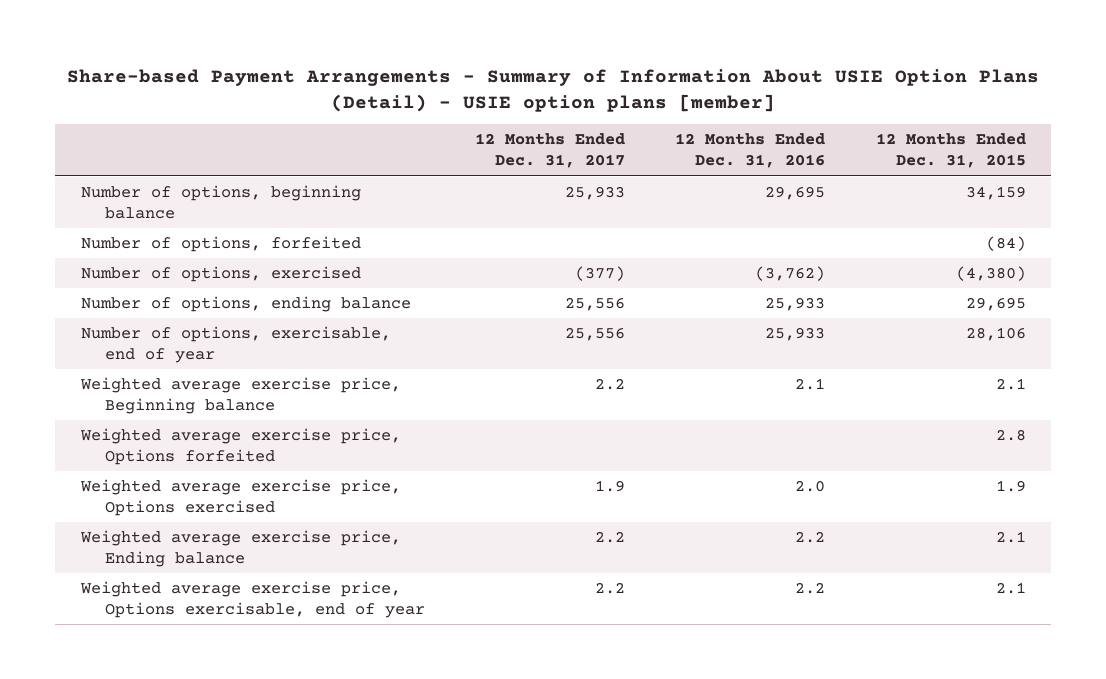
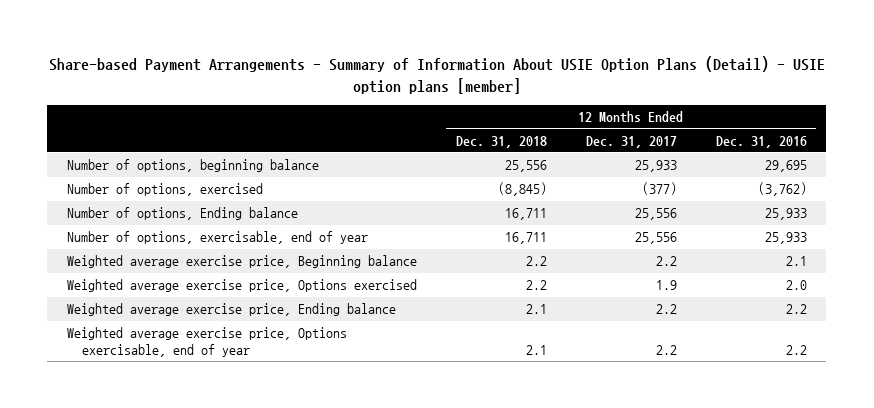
[875,133,1026,169] 12 Months Ended Dec. 31, 2015 -> none
none -> [455,135,547,148] Dec. 31, 2018
[80,236,361,253] Number of options, forfeited -> none
[80,296,411,313] Number of options, ending balance -> [66,207,298,221] Number of options, Ending balance
[79,428,401,466] Weighted average exercise price, Options forfeited -> none

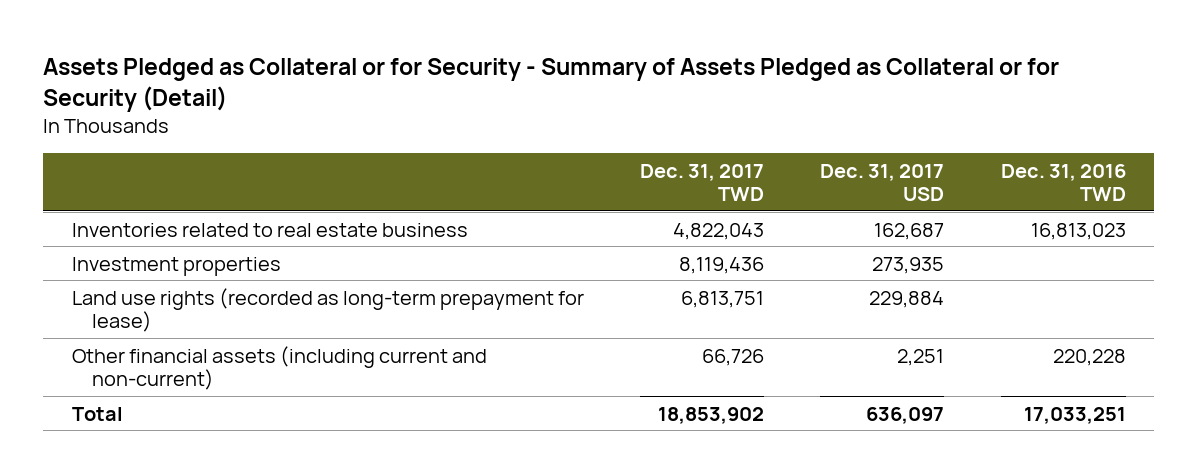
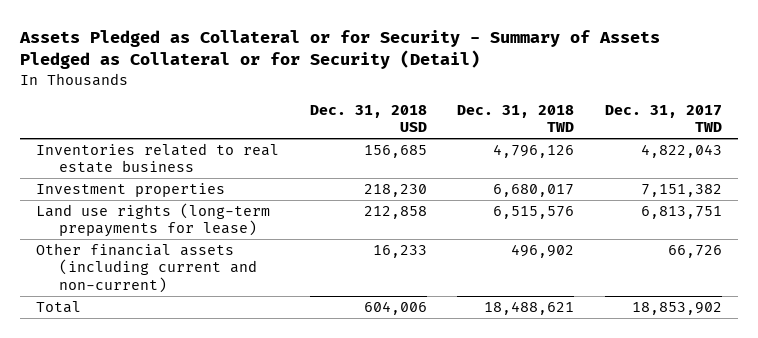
[820,163,945,201] Dec. 31, 2017 USD -> none
[1000,163,1126,201] Dec. 31, 2016 TWD -> none
none -> [309,104,427,133] Dec. 31, 2018 USD
none -> [457,104,575,133] Dec. 31, 2018 TWD
[678,256,764,274] 8,119,436 -> [641,183,723,197] 7,151,382
[71,287,584,332] Land use rights (recorded as long-term prepayment for lease) -> [35,202,270,238] Land use rights (long-term prepayments for lease)

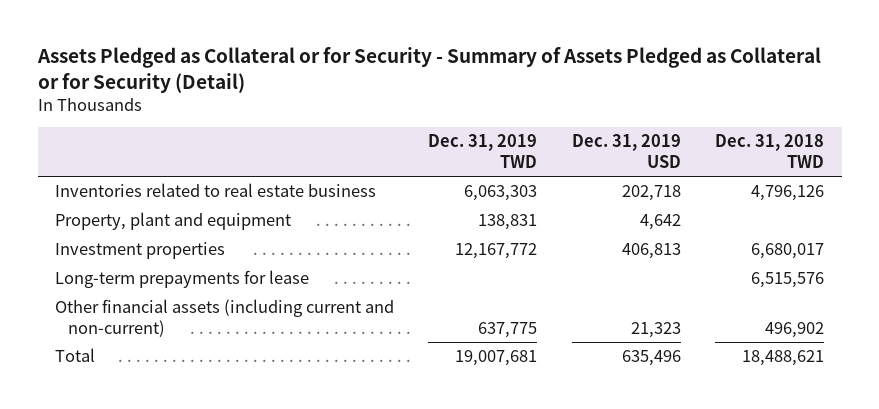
[309,104,427,133] Dec. 31, 2018 USD -> none
[605,104,723,133] Dec. 31, 2017 TWD -> none
none -> [428,134,538,168] Dec. 31, 2019 TWD
none -> [571,134,681,168] Dec. 31, 2019 USD
none -> [55,212,292,231] Property, plant and equipment
[35,202,270,238] Land use rights (long-term prepayments for lease) -> [55,270,310,289] Long-term prepayments for lease

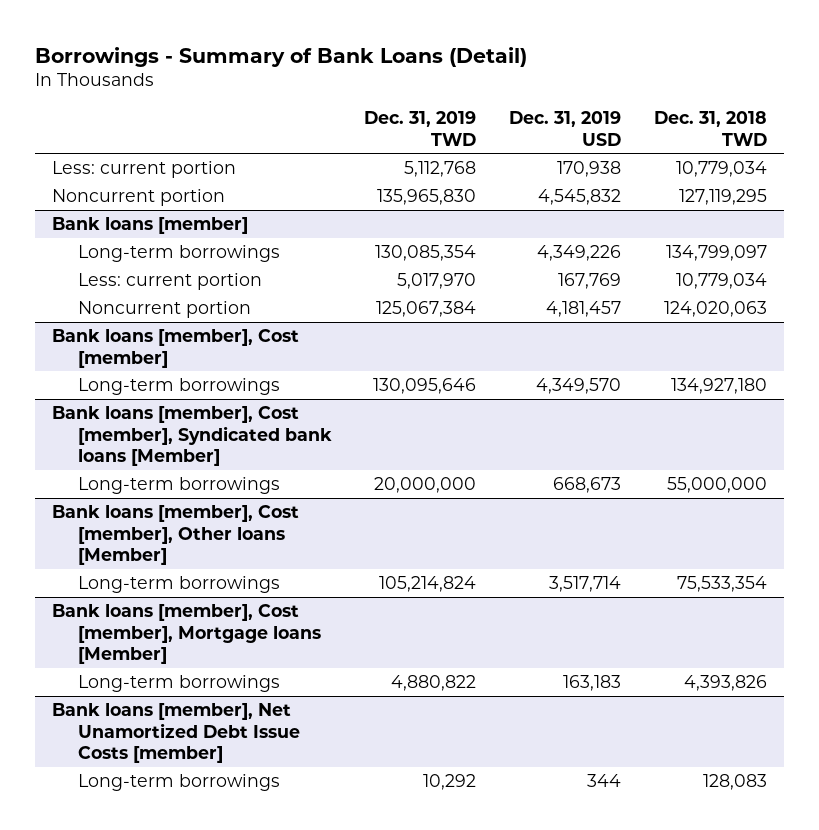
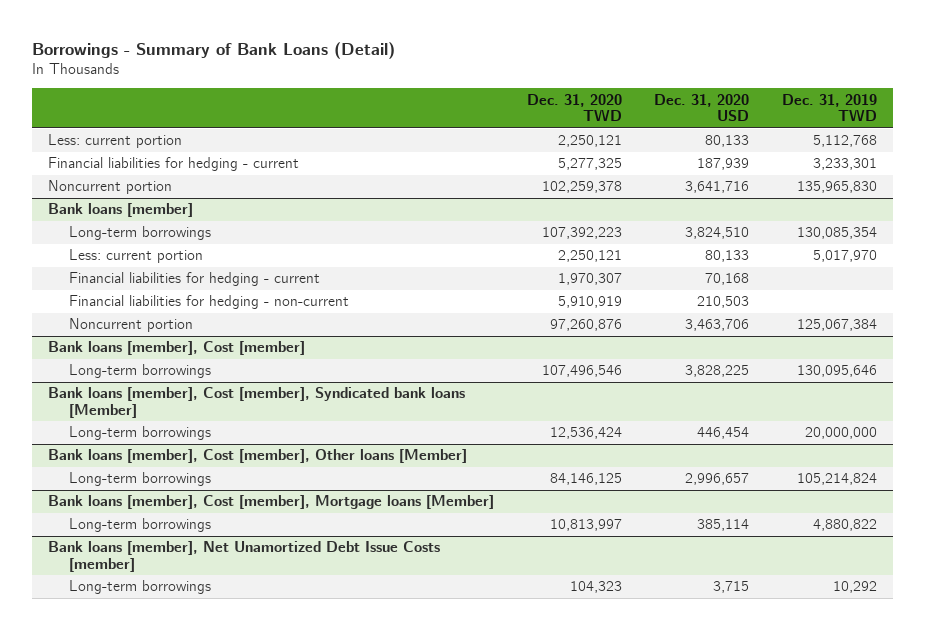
[509,111,622,146] Dec. 31, 2019 USD -> none
[654,111,768,146] Dec. 31, 2018 TWD -> none
none -> [526,93,622,122] Dec. 31, 2020 TWD
none -> [654,93,750,122] Dec. 31, 2020 USD
none -> [48,157,300,172] Financial liabilities for hedging - current
none -> [69,272,321,287] Financial liabilities for hedging - current
none -> [69,295,350,310] Financial liabilities for hedging - non-current

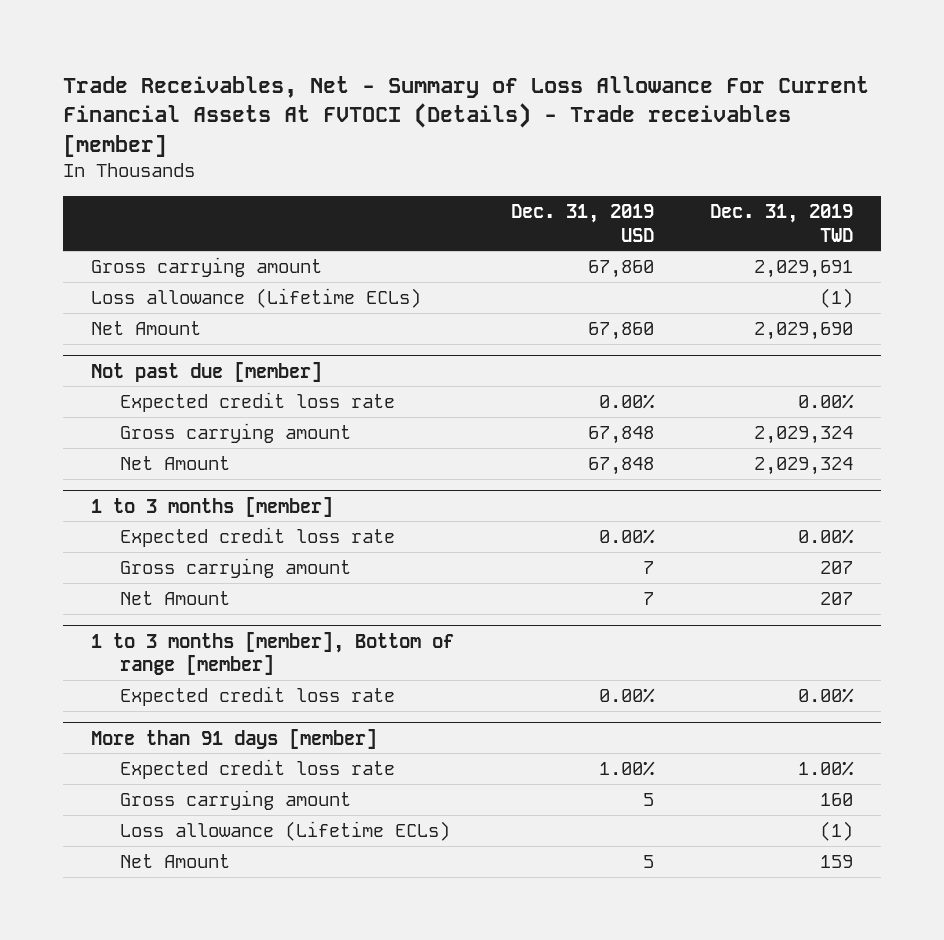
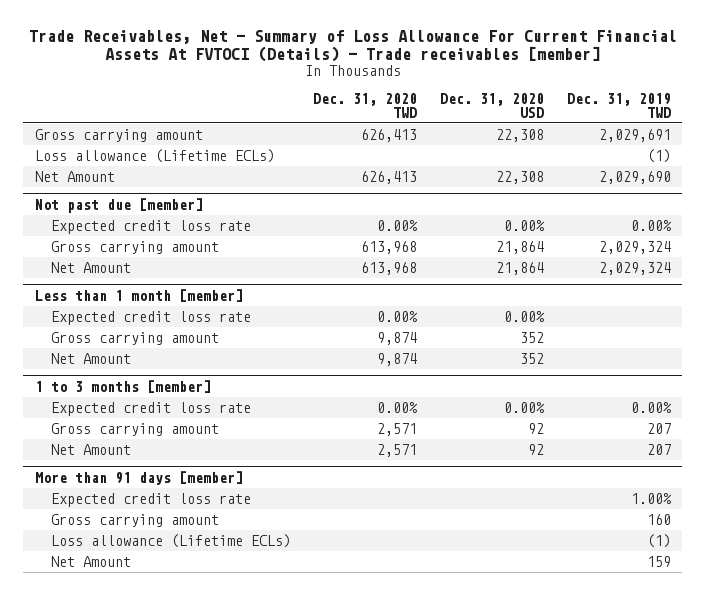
[510,204,654,242] Dec. 31, 2019 USD -> none
none -> [313,92,418,118] Dec. 31, 2020 TWD
none -> [440,92,545,118] Dec. 31, 2020 USD
none -> [34,289,243,303] Less than 1 month [member]
none -> [50,311,251,326] Expected credit loss rate
none -> [50,332,219,346] Gross carrying amount
none -> [50,353,131,365] Net Amount
[91,631,455,676] 1 to 3 months [member], Bottom of range [member] -> none
[119,685,395,706] Expected credit loss rate -> none

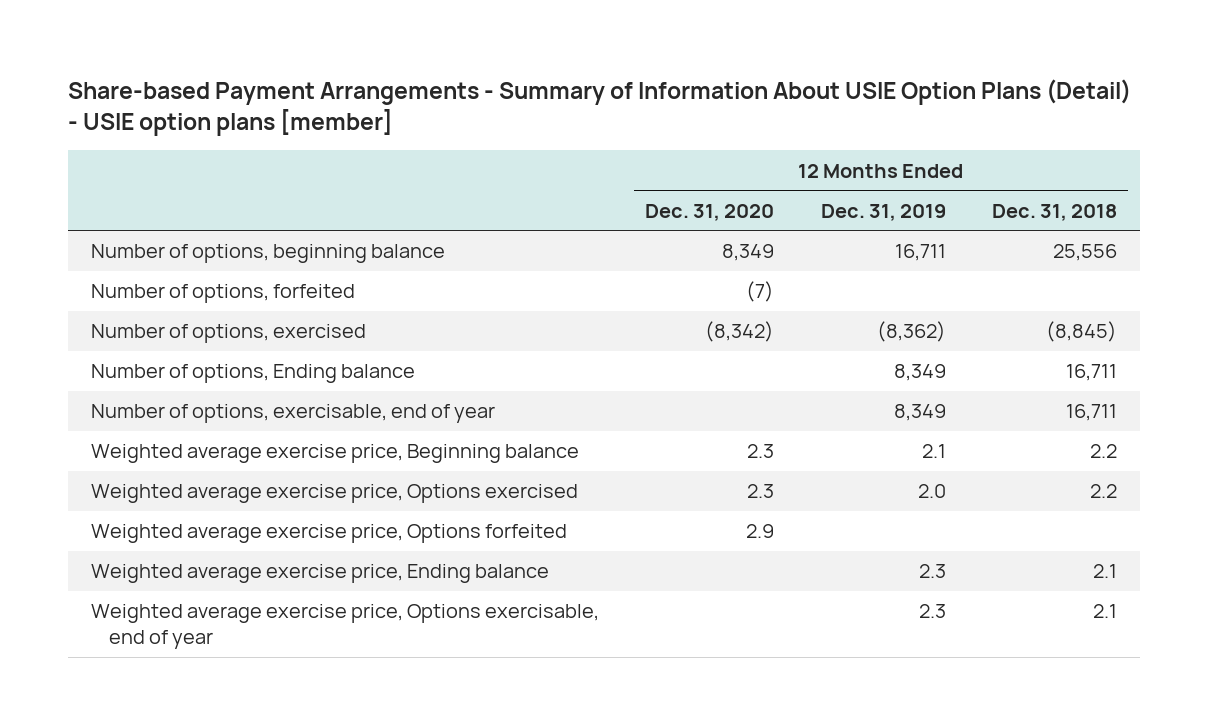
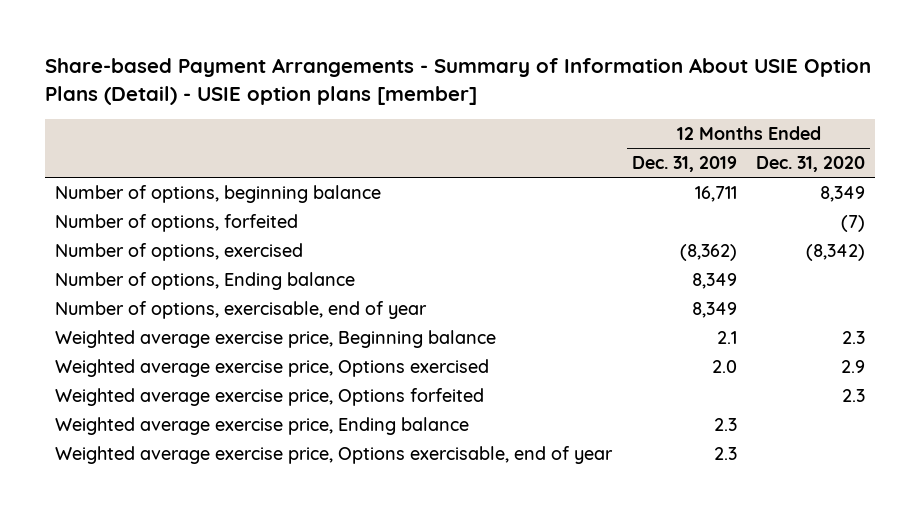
[991,203,1117,221] Dec. 31, 2018 -> none
[747,484,775,499] 2.3 -> [841,359,866,373] 2.9
[746,524,775,539] 2.9 -> [842,388,866,402] 2.3

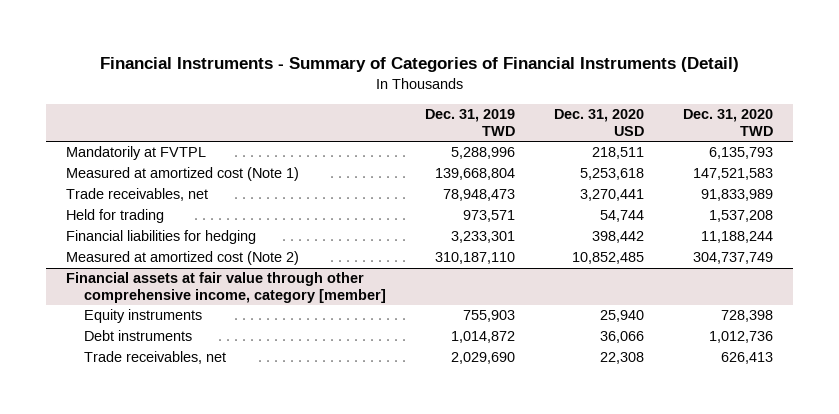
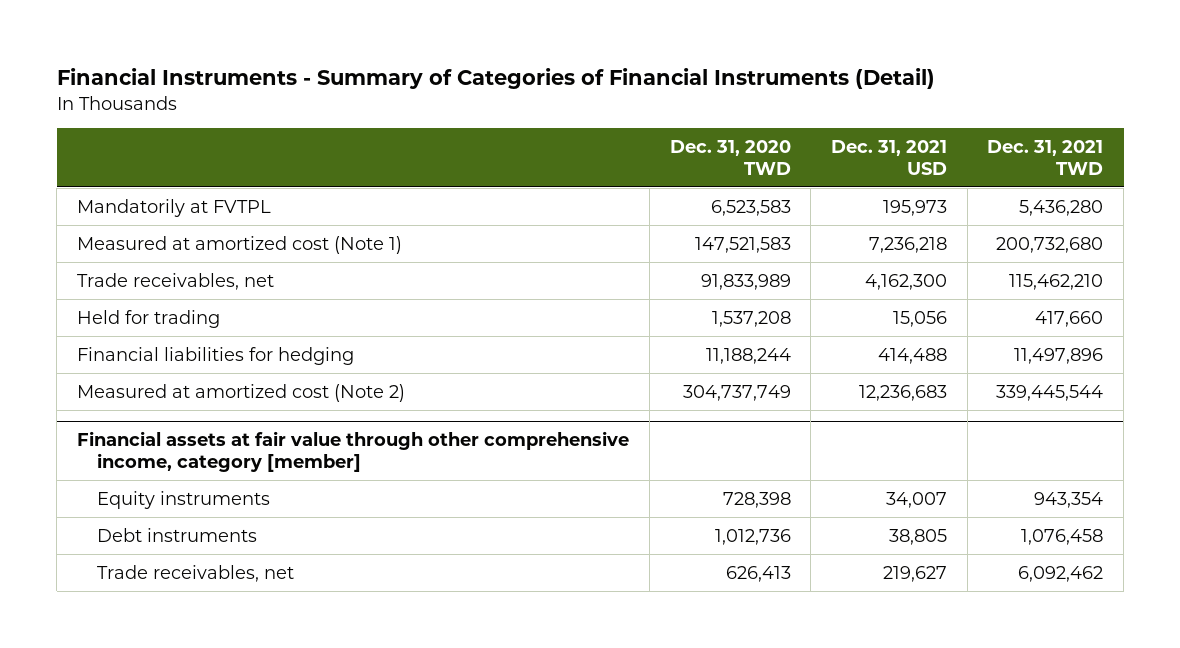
[425,108,516,136] Dec. 31, 2019 TWD -> none
[554,108,645,136] Dec. 31, 2020 USD -> none
none -> [830,139,947,175] Dec. 31, 2021 USD
none -> [987,139,1104,175] Dec. 31, 2021 TWD
[709,147,774,160] 6,135,793 -> [710,199,791,216] 6,523,583

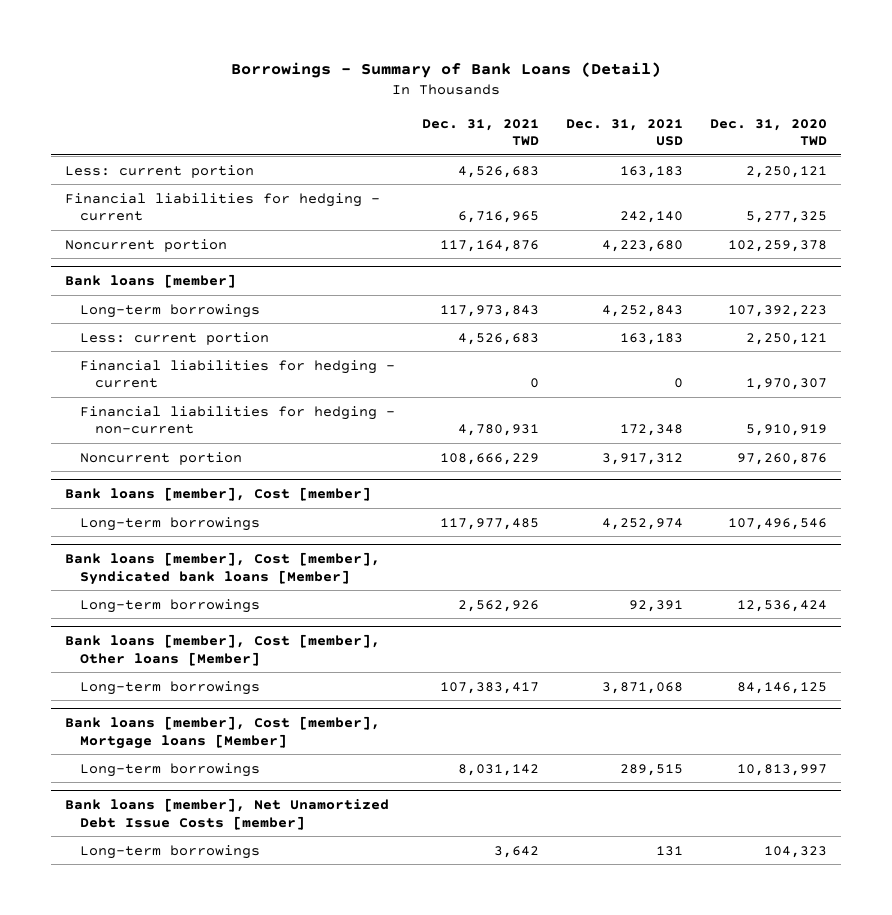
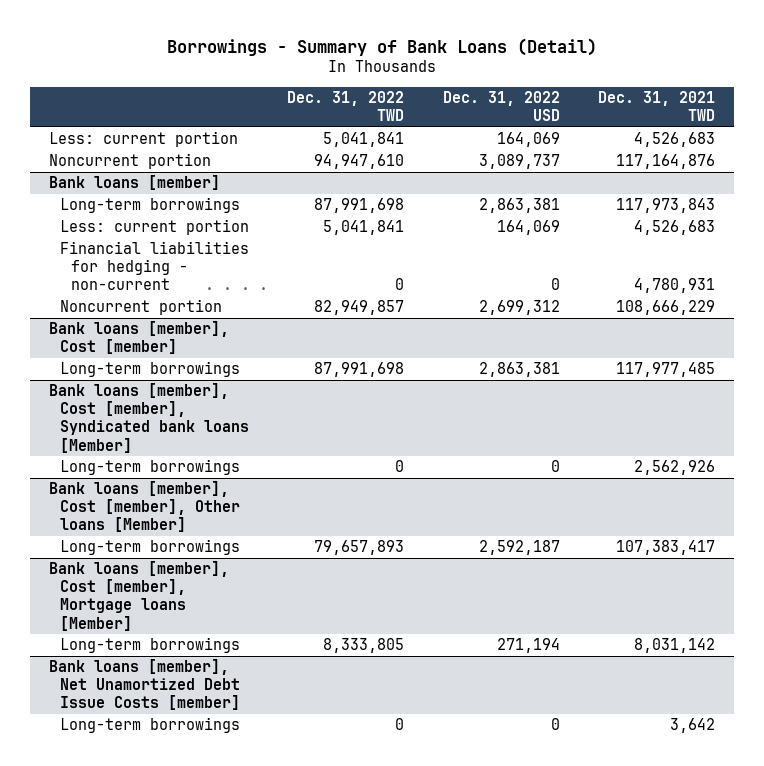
[565,118,683,147] Dec. 31, 2021 USD -> none
[709,118,827,147] Dec. 31, 2020 TWD -> none
none -> [287,91,405,122] Dec. 31, 2022 TWD
none -> [442,91,560,122] Dec. 31, 2022 USD
[64,192,380,221] Financial liabilities for hedging - current -> none
[79,359,395,388] Financial liabilities for hedging - current -> none

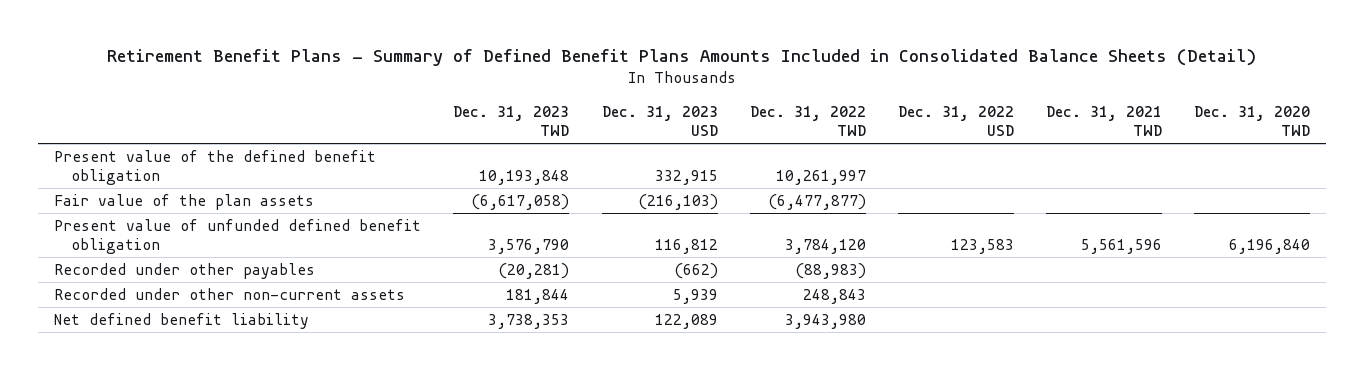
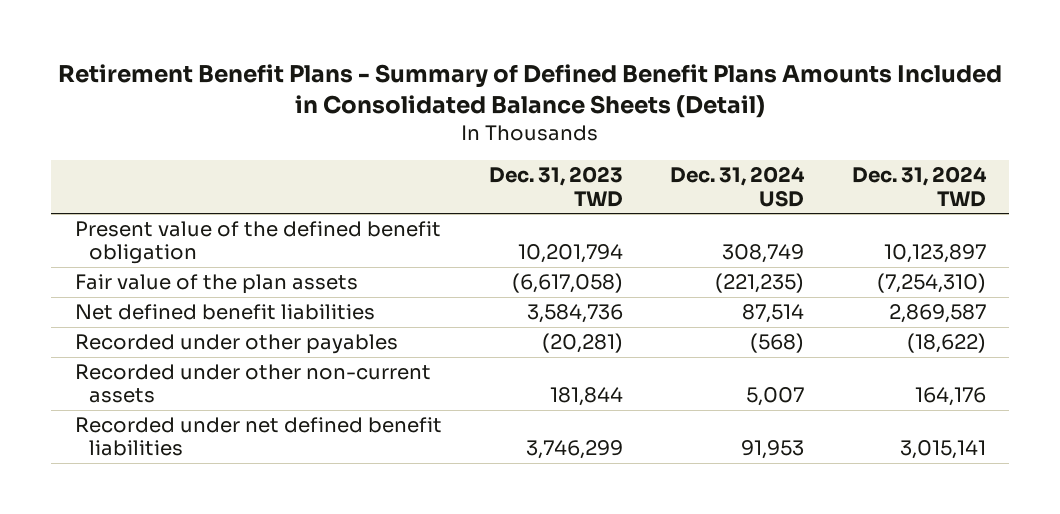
[601,105,718,136] Dec. 31, 2023 USD -> none
[749,105,866,136] Dec. 31, 2022 TWD -> none
[897,105,1014,136] Dec. 31, 2022 USD -> none
[1046,105,1163,136] Dec. 31, 2021 TWD -> none
[1194,105,1311,136] Dec. 31, 2020 TWD -> none
none -> [670,166,806,207] Dec. 31, 2024 USD
none -> [851,166,987,207] Dec. 31, 2024 TWD
[479,169,570,185] 10,193,848 -> [517,244,623,264] 10,201,794
[54,219,422,254] Present value of unfunded defined benefit obligation -> none
none -> [74,304,375,321] Net defined benefit liabilities
[54,313,310,330] Net defined benefit liability -> none
none -> [74,417,442,457] Recorded under net defined benefit liabilities

